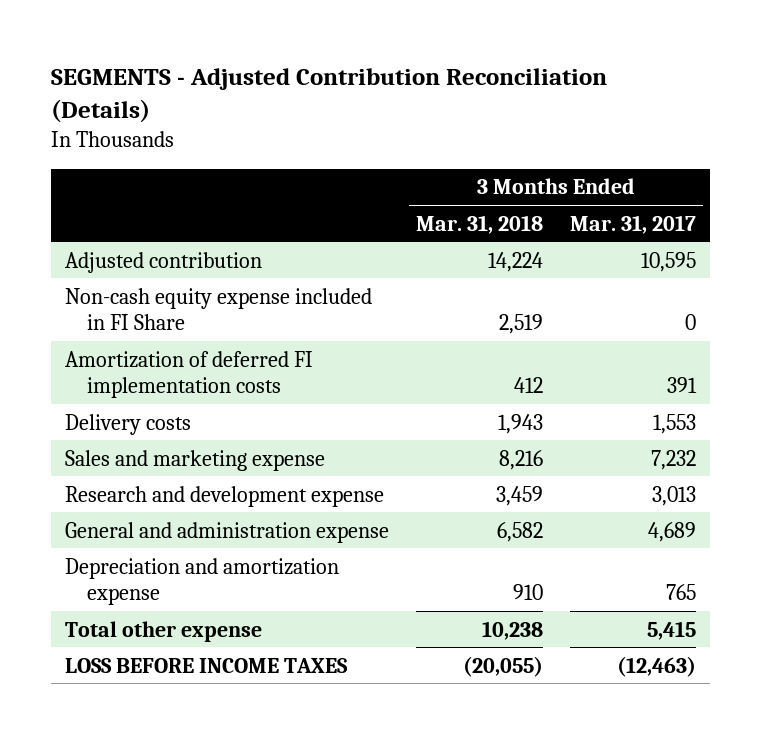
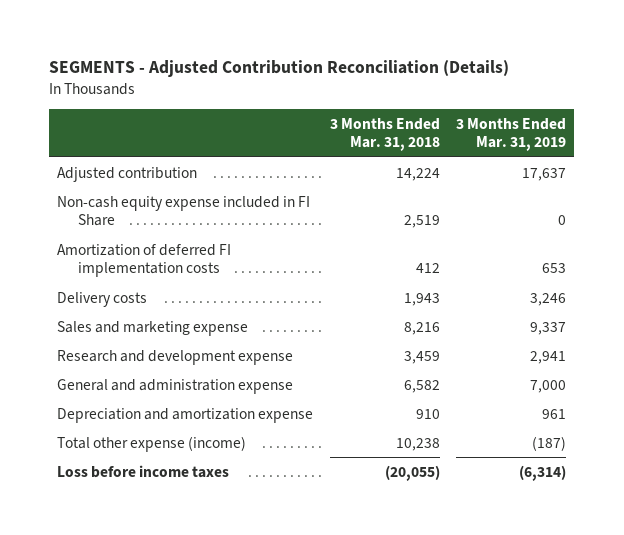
[570,214,697,234] Mar. 31, 2017 -> none
none -> [456,117,567,152] 3 Months Ended Mar. 31, 2019
[64,620,262,642] Total other expense -> [57,435,247,452] Total other expense (income)
[64,657,348,673] LOSS BEFORE INCOME TAXES -> [57,464,230,478] Loss before income taxes

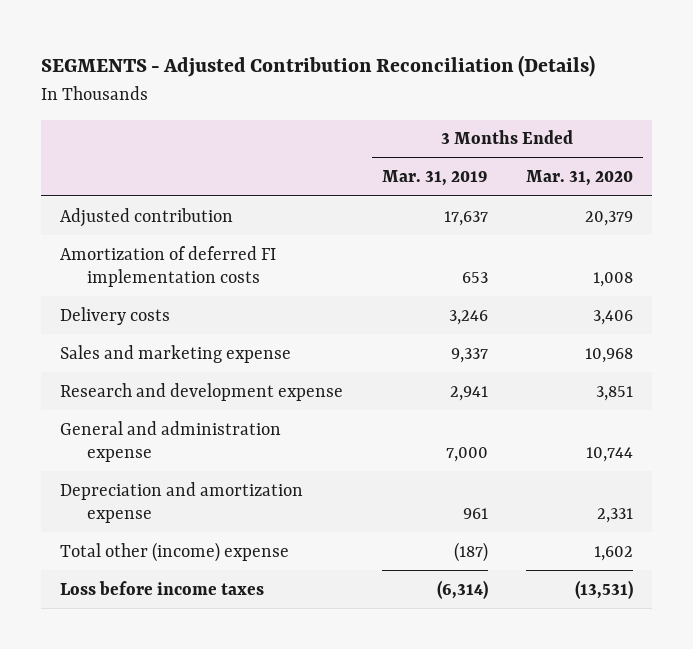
[329,117,440,152] 3 Months Ended Mar. 31, 2018 -> none
none -> [526,170,634,187] Mar. 31, 2020
[57,195,311,227] Non-cash equity expense included in FI Share -> none
[57,435,247,452] Total other expense (income) -> [60,541,290,562] Total other (income) expense

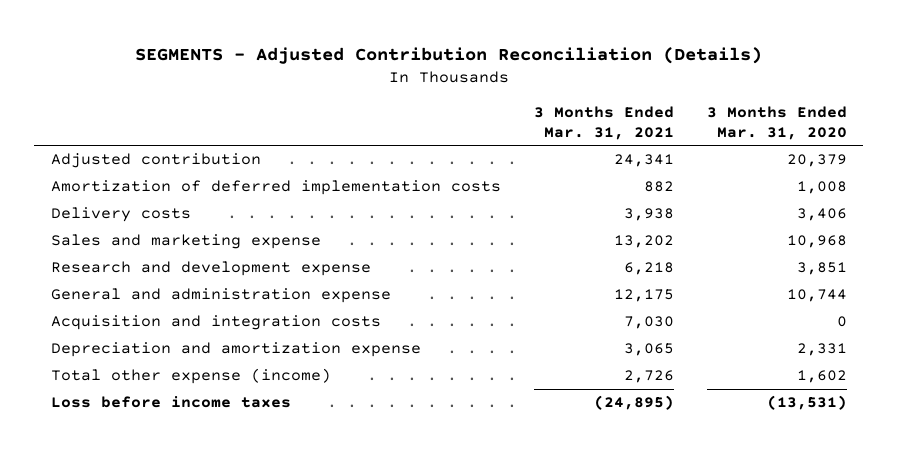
[381,170,488,187] Mar. 31, 2019 -> none
none -> [533,105,674,140] 3 Months Ended Mar. 31, 2021
[60,245,277,287] Amortization of deferred FI implementation costs -> [50,180,501,196] Amortization of deferred implementation costs
none -> [50,315,381,331] Acquisition and integration costs
[60,541,290,562] Total other (income) expense -> [50,368,331,385] Total other expense (income)

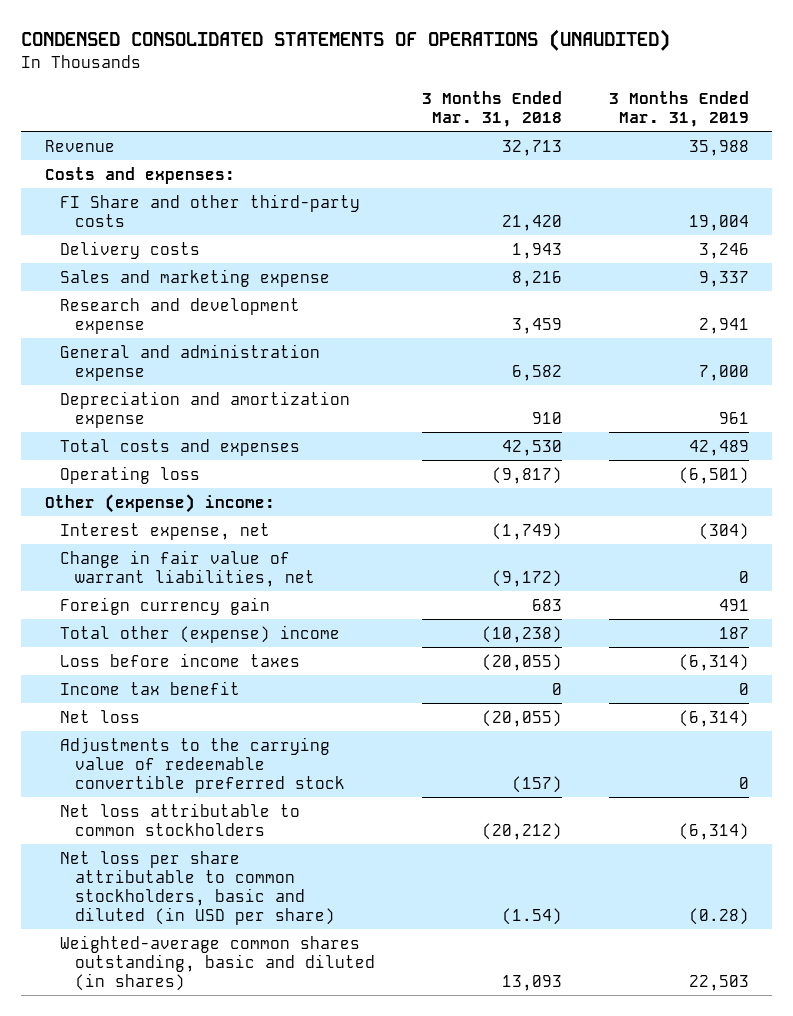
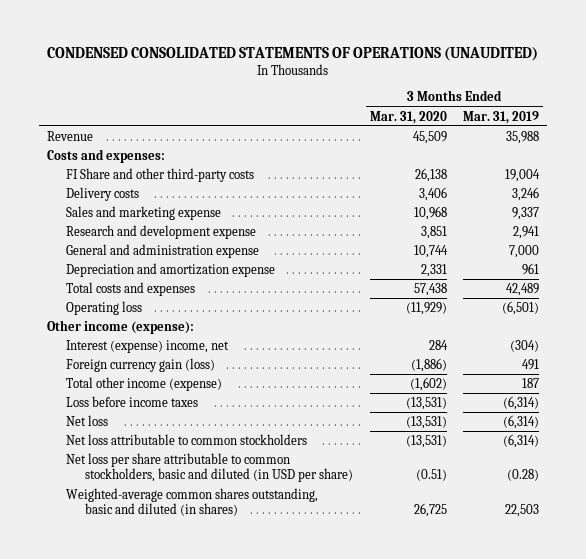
[421,90,562,127] 3 Months Ended Mar. 31, 2018 -> none
none -> [369,110,447,124] Mar. 31, 2020
[60,549,316,587] Change in fair value of warrant liabilities, net -> none
[44,493,275,513] Other (expense) income: -> [46,319,194,334] Other income (expense):
[60,522,271,540] Interest expense, net -> [66,339,230,353] Interest (expense) income, net
[60,596,271,615] Foreign currency gain -> [66,357,216,372] Foreign currency gain (loss)
[60,624,341,643] Total other (expense) income -> [66,376,223,391] Total other income (expense)
[60,680,241,695] Income tax benefit -> none
[60,736,346,793] Adjustments to the carrying value of redeemable convertible preferred stock -> none

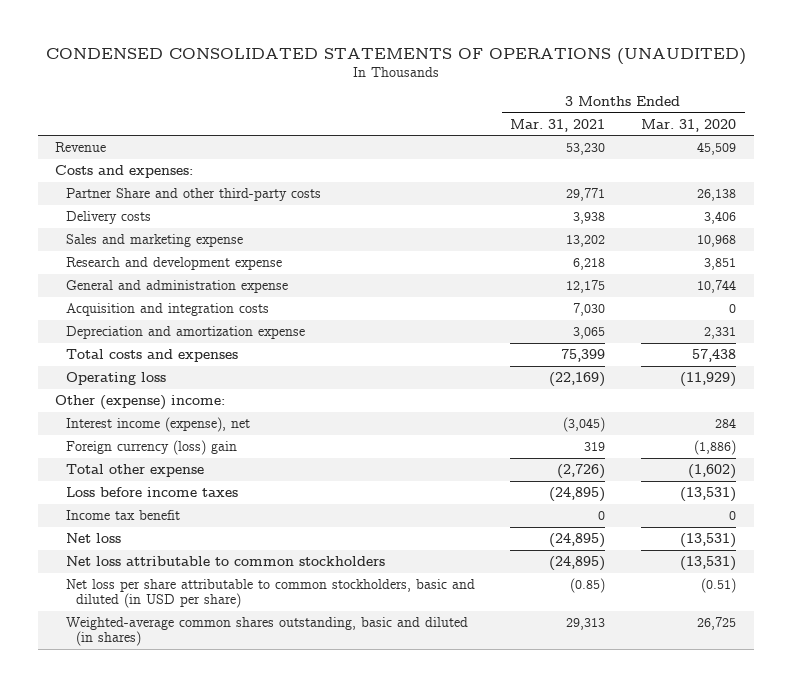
[463,110,540,124] Mar. 31, 2019 -> none
none -> [510,118,606,132] Mar. 31, 2021
[66,167,255,182] FI Share and other third-party costs -> [65,187,321,201] Partner Share and other third-party costs
none -> [65,302,269,316] Acquisition and integration costs
[46,319,194,334] Other income (expense): -> [55,394,226,410] Other (expense) income:
[66,339,230,353] Interest (expense) income, net -> [65,416,250,432] Interest income (expense), net
[66,357,216,372] Foreign currency gain (loss) -> [65,439,237,455] Foreign currency (loss) gain
[66,376,223,391] Total other income (expense) -> [65,463,204,477] Total other expense
none -> [65,509,180,520] Income tax benefit

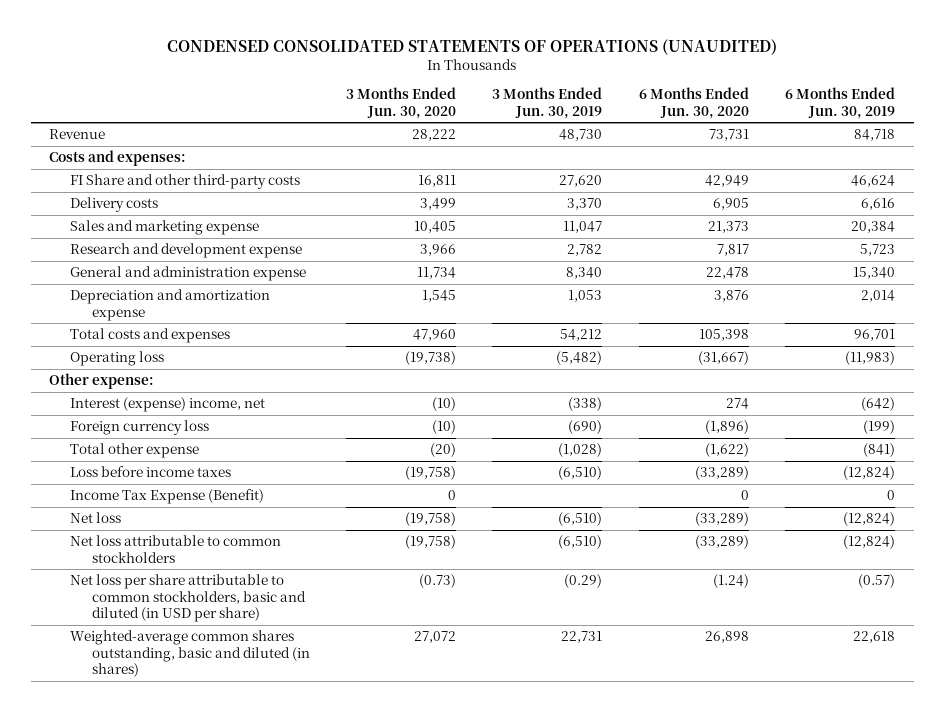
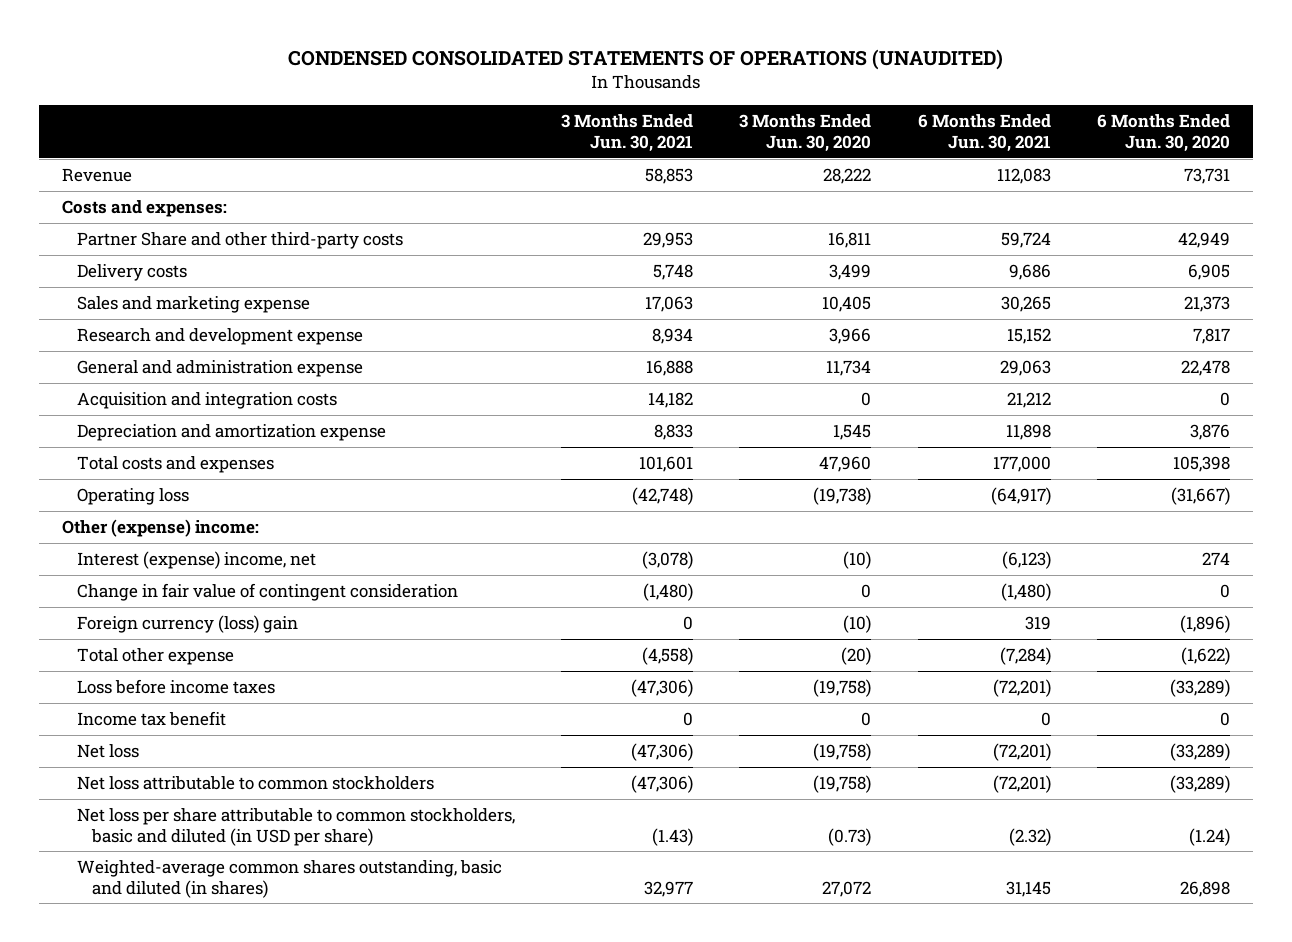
[492,87,603,119] 3 Months Ended Jun. 30, 2019 -> none
[785,87,896,119] 6 Months Ended Jun. 30, 2019 -> none
none -> [561,114,694,152] 3 Months Ended Jun. 30, 2021
none -> [917,114,1051,152] 6 Months Ended Jun. 30, 2021
[70,174,301,190] FI Share and other third-party costs -> [77,231,404,249] Partner Share and other third-party costs
none -> [77,391,338,409] Acquisition and integration costs
[49,373,155,390] Other expense: -> [62,518,260,537] Other (expense) income:
none -> [77,582,459,601] Change in fair value of contingent consideration
[70,420,210,436] Foreign currency loss -> [77,614,299,633] Foreign currency (loss) gain
[70,489,265,505] Income Tax Expense (Benefit) -> [77,710,227,726] Income tax benefit

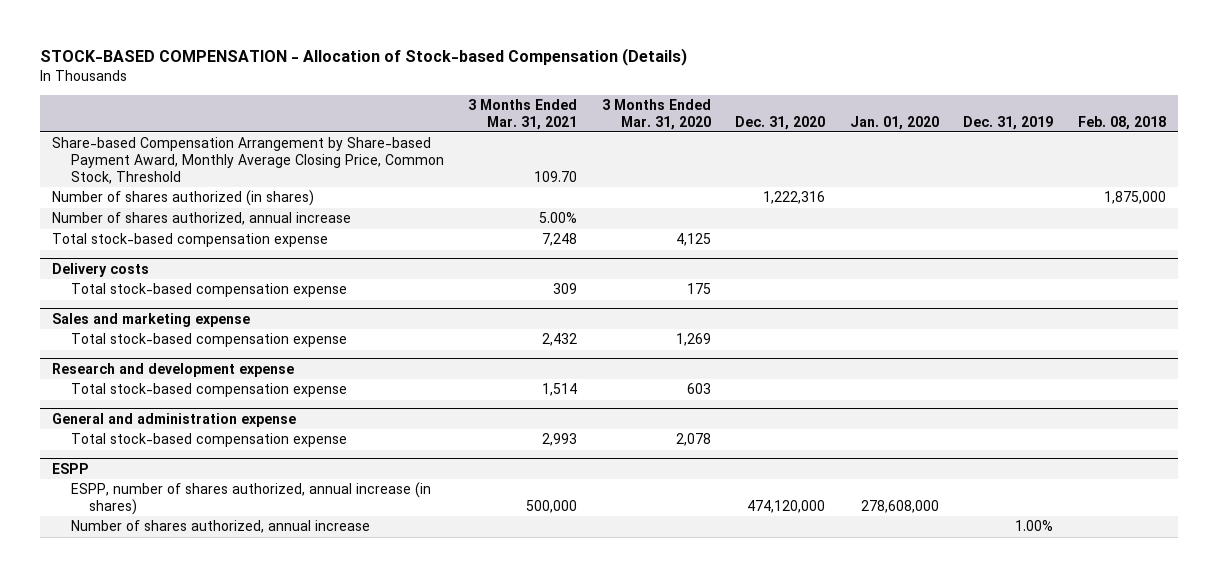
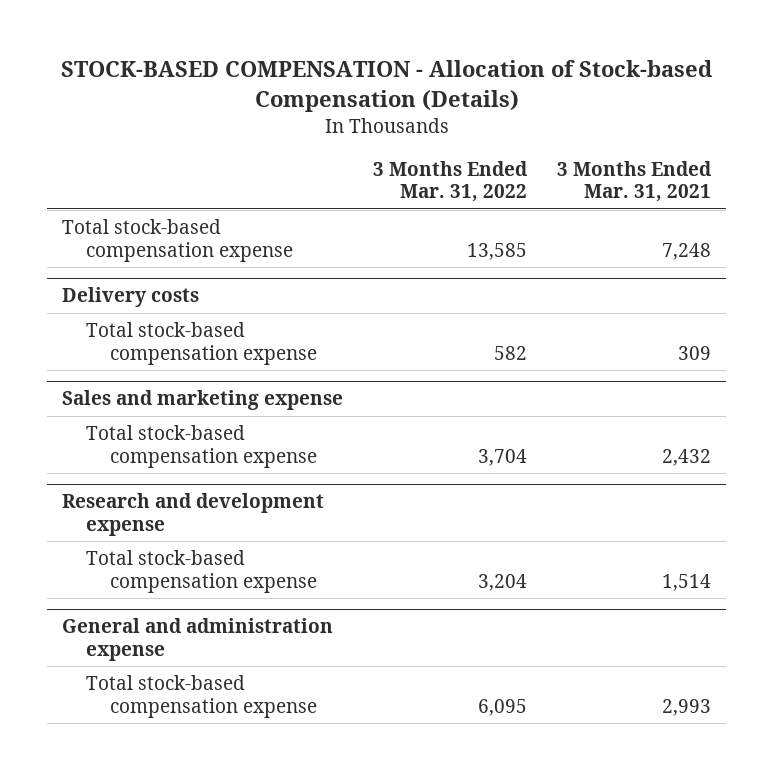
[601,98,711,130] 3 Months Ended Mar. 31, 2020 -> none
[735,115,826,130] Dec. 31, 2020 -> none
[849,115,939,130] Jan. 01, 2020 -> none
[963,115,1054,130] Dec. 31, 2019 -> none
[1077,115,1166,130] Feb. 08, 2018 -> none
none -> [373,160,529,203] 3 Months Ended Mar. 31, 2022
[52,137,444,184] Share-based Compensation Arrangement by Share-based Payment Award, Monthly Average Closing Price, Common Stock, Threshold -> none
[52,190,315,207] Number of shares authorized (in shares) -> none
[52,212,352,226] Number of shares authorized, annual increase -> none
[52,462,90,474] ESPP -> none
[70,482,431,515] ESPP, number of shares authorized, annual increase (in shares) -> none
[70,520,370,534] Number of shares authorized, annual increase -> none

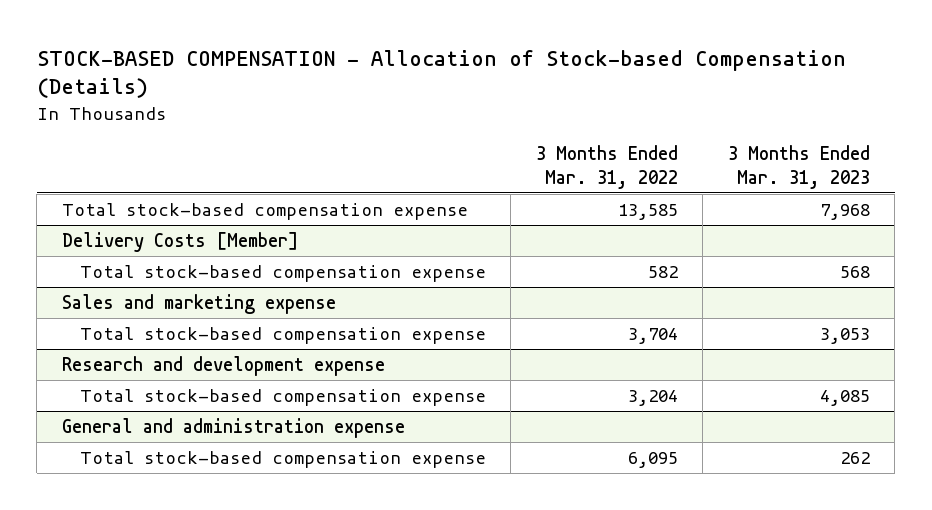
[556,160,712,203] 3 Months Ended Mar. 31, 2021 -> none
none -> [727,145,870,189] 3 Months Ended Mar. 31, 2023
[62,287,200,308] Delivery costs -> [61,231,298,252] Delivery Costs [Member]

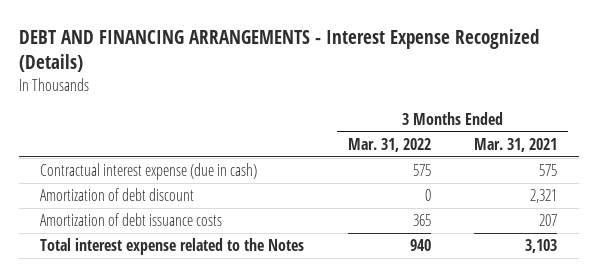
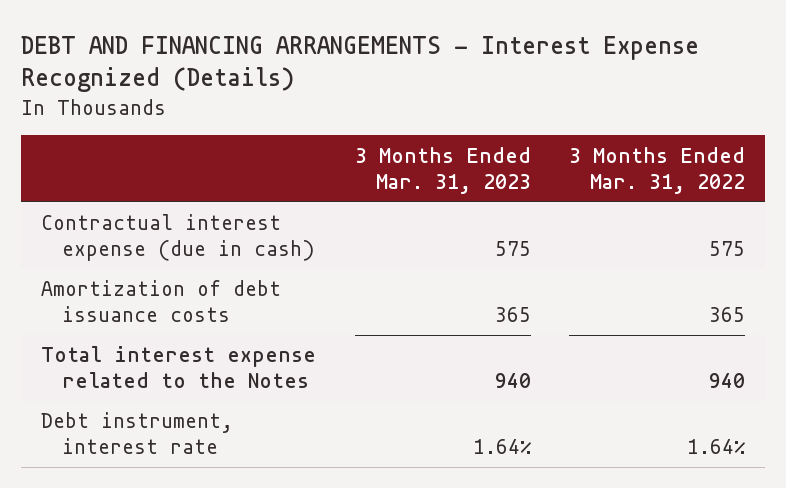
[474,137,558,152] Mar. 31, 2021 -> none
none -> [354,146,531,194] 3 Months Ended Mar. 31, 2023
[40,188,195,202] Amortization of debt discount -> none
none -> [40,412,233,455] Debt instrument, interest rate

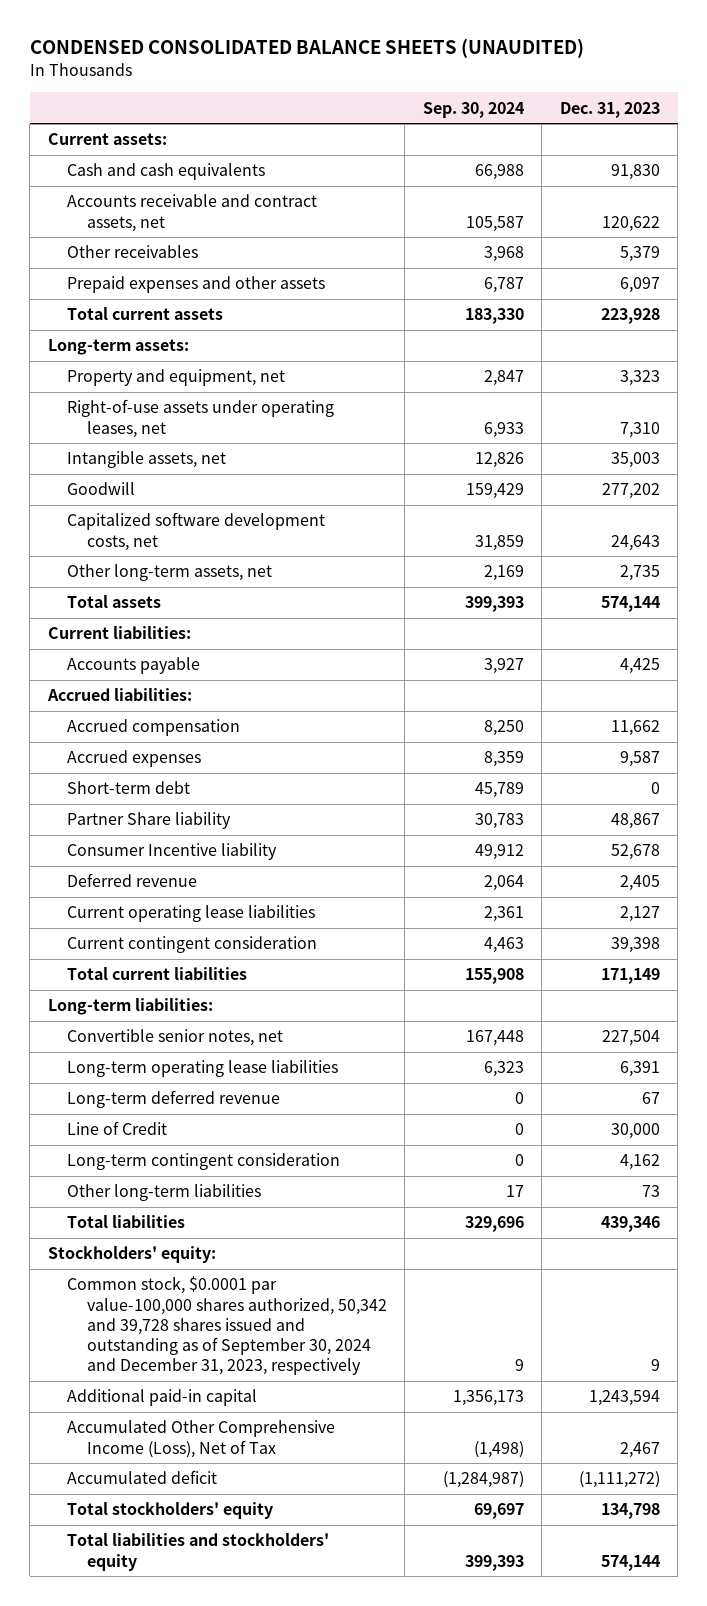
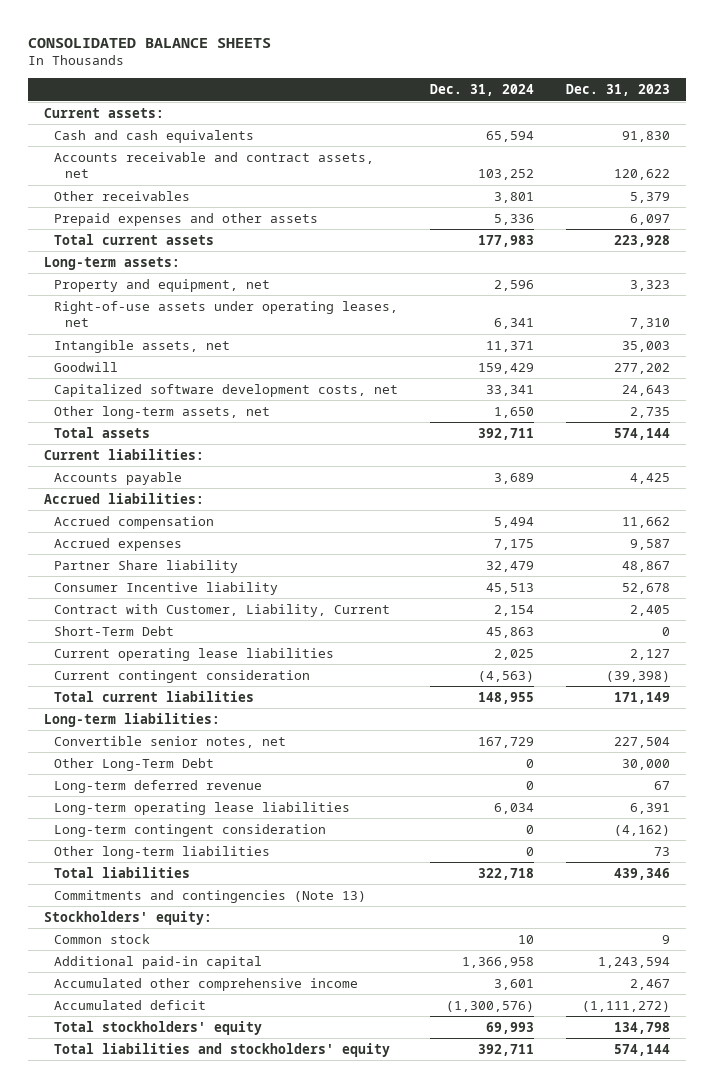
[29,38,584,59] CONDENSED CONSOLIDATED BALANCE SHEETS (UNAUDITED) -> [27,37,271,48] CONSOLIDATED BALANCE SHEETS
[422,101,524,118] Sep. 30, 2024 -> none
none -> [430,83,535,96] Dec. 31, 2024
[67,781,191,795] Short-term debt -> none
[67,873,198,888] Deferred revenue -> [54,603,391,617] Contract with Customer, Liability, Current
none -> [54,625,175,636] Short-Term Debt
[610,937,660,954] 39,398 -> [605,670,670,682] (39,398)
none -> [54,757,215,771] Other Long-Term Debt
[67,1121,168,1136] Line of Credit -> none
[67,1060,339,1078] Long-term operating lease liabilities -> [54,801,351,815] Long-term operating lease liabilities
[619,1154,660,1171] 4,162 -> [613,824,670,836] (4,162)
none -> [54,889,367,903] Commitments and contingencies (Note 13)
[67,1276,387,1375] Common stock, $0.0001 par value-100,000 shares authorized, 50,342 and 39,728 shares issued and outstanding as of September 30, 2024 and December 31, 2023, respectively -> [54,933,151,944] Common stock
[67,1420,336,1458] Accumulated Other Comprehensive Income (Loss), Net of Tax -> [54,977,359,991] Accumulated other comprehensive income

